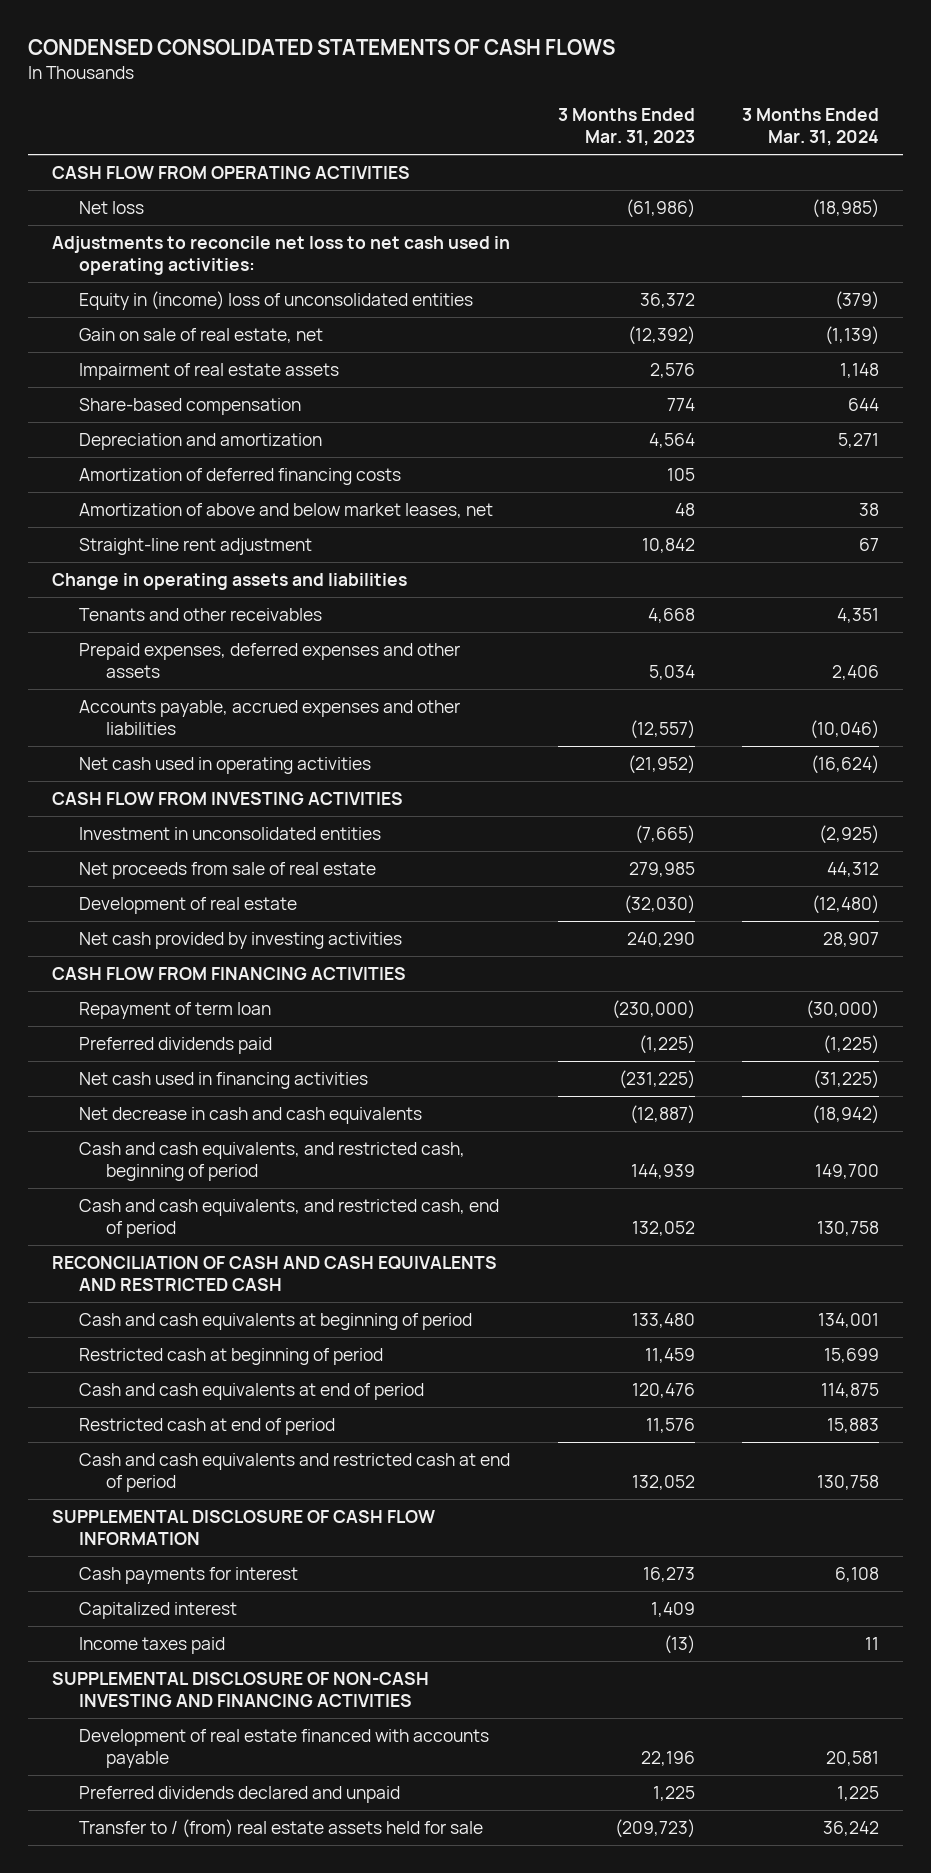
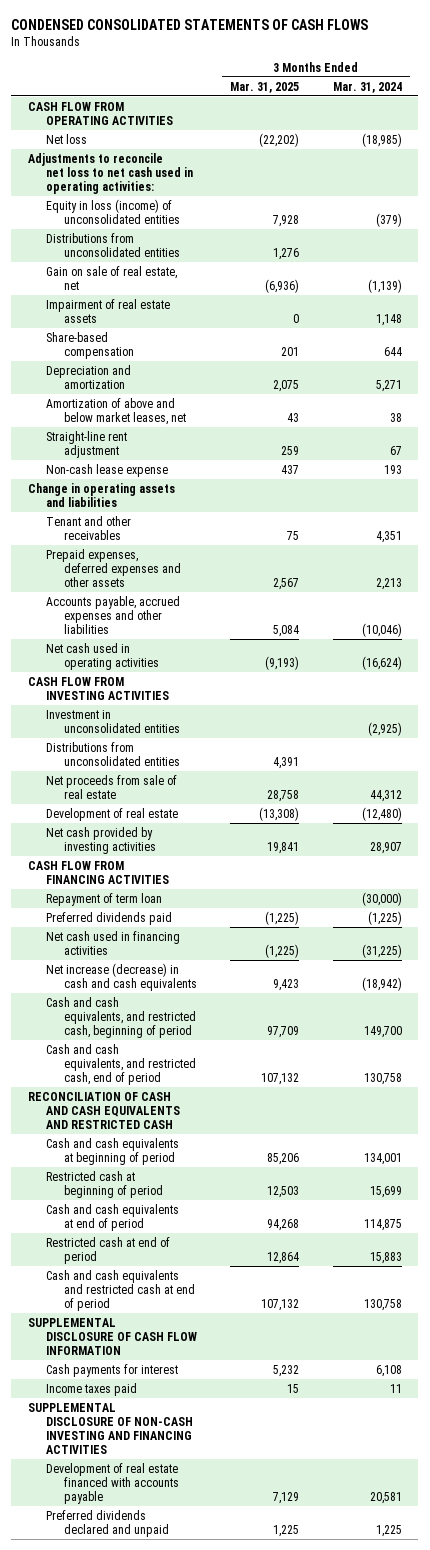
[557,108,695,147] 3 Months Ended Mar. 31, 2023 -> none
none -> [230,81,300,93] Mar. 31, 2025
[78,291,473,311] Equity in (income) loss of unconsolidated entities -> [45,198,180,224] Equity in loss (income) of unconsolidated entities
none -> [45,232,180,257] Distributions from unconsolidated entities
[78,468,401,486] Amortization of deferred financing costs -> none
none -> [45,463,168,477] Non-cash lease expense
[78,608,322,622] Tenants and other receivables -> [45,515,131,540] Tenant and other receivables
[832,664,880,680] 2,406 -> [375,578,402,591] 2,213
none -> [45,741,180,766] Distributions from unconsolidated entities
[78,1107,422,1125] Net decrease in cash and cash equivalents -> [45,962,197,991] Net increase (decrease) in cash and cash equivalents
[78,1602,237,1620] Capitalized interest -> none
[78,1819,483,1839] Transfer to / (from) real estate assets held for sale -> none

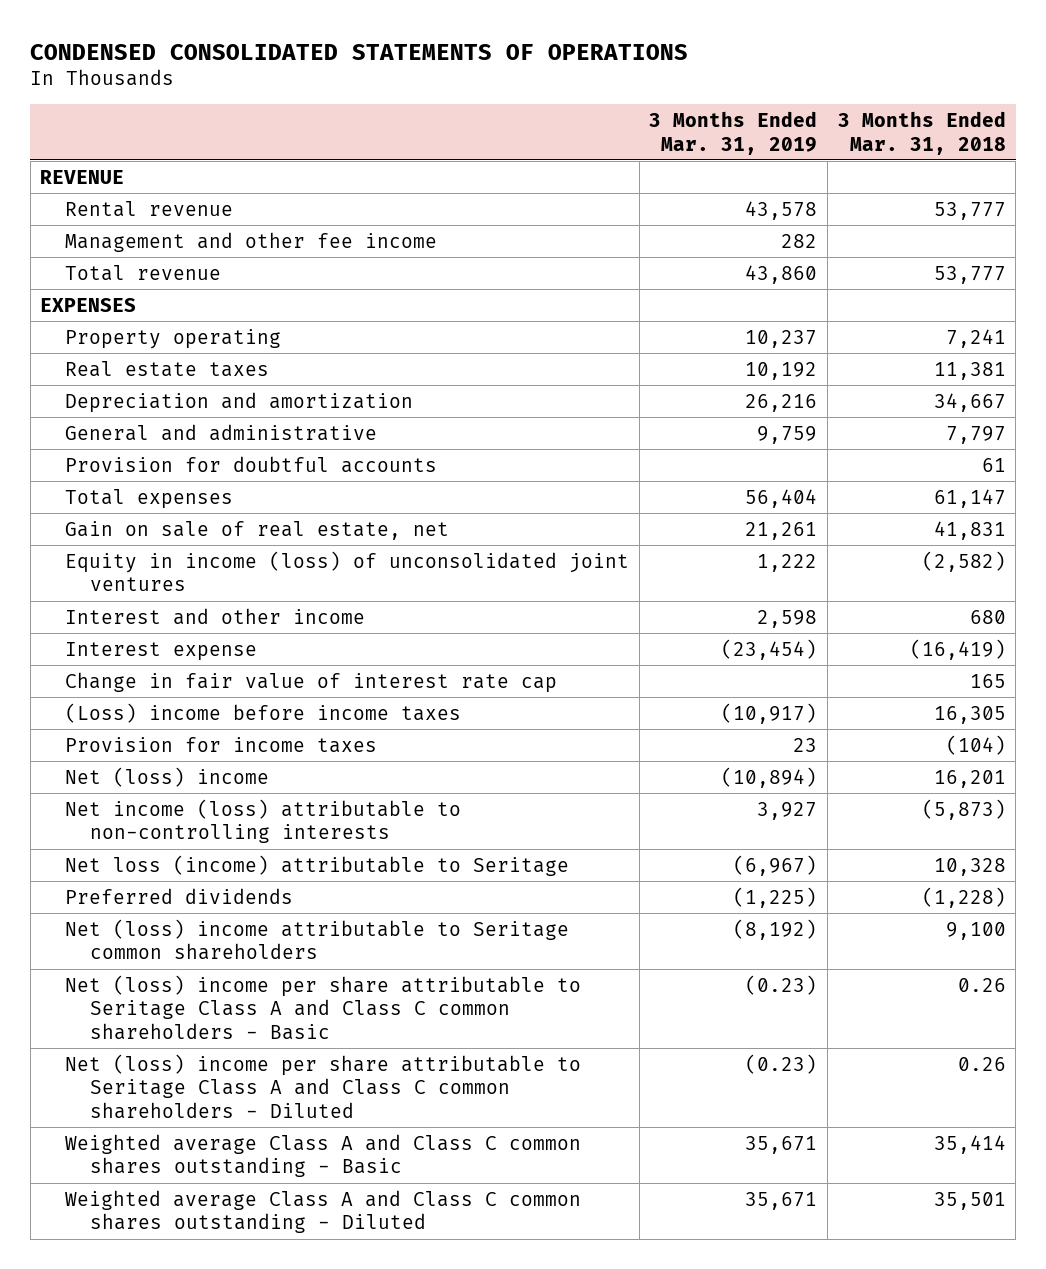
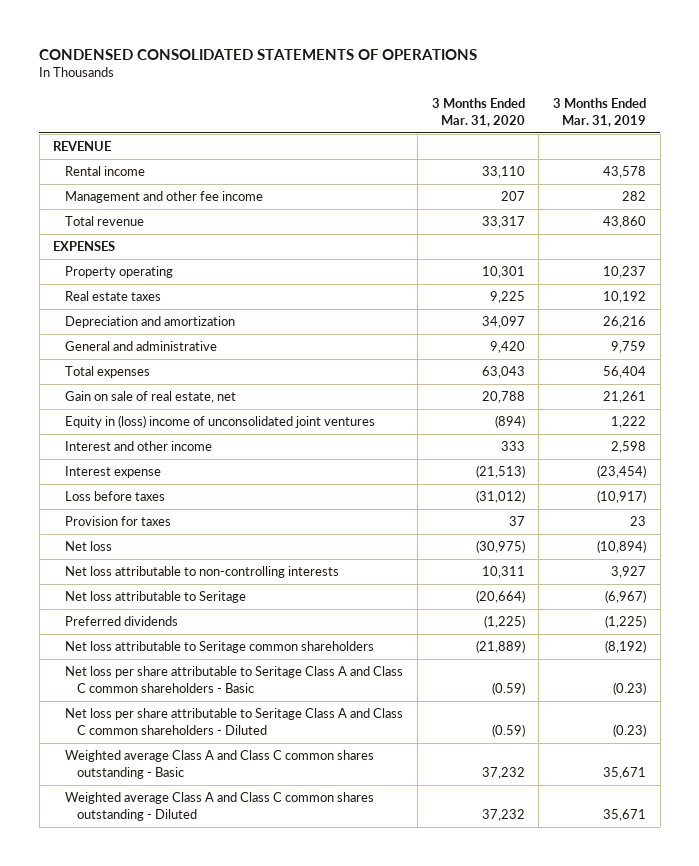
[837,110,1006,155] 3 Months Ended Mar. 31, 2018 -> none
none -> [431,97,525,127] 3 Months Ended Mar. 31, 2020
[65,200,234,217] Rental revenue -> [65,166,146,177] Rental income
[65,455,438,473] Provision for doubtful accounts -> none
[65,550,630,592] Equity in income (loss) of unconsolidated joint ventures -> [65,415,376,429] Equity in (loss) income of unconsolidated joint ventures
[65,671,558,693] Change in fair value of interest rate cap -> none
[65,702,462,723] (Loss) income before income taxes -> [65,491,166,502] Loss before taxes
[65,736,378,753] Provision for income taxes -> [65,516,172,527] Provision for taxes
[65,766,270,787] Net (loss) income -> [65,541,113,552] Net loss
[65,798,462,844] Net income (loss) attributable to non-controlling interests -> [65,566,340,579] Net loss attributable to non-controlling interests
[65,854,570,876] Net loss (income) attributable to Seritage -> [65,591,247,604] Net loss attributable to Seritage
[65,918,570,961] Net (loss) income attributable to Seritage common shareholders -> [65,641,375,654] Net loss attributable to Seritage common shareholders
[65,974,582,1040] Net (loss) income per share attributable to Seritage Class A and Class C common shareholders - Basic -> [65,666,404,694] Net loss per share attributable to Seritage Class A and Class C common shareholders - Basic
[65,1053,582,1119] Net (loss) income per share attributable to Seritage Class A and Class C common shareholders - Diluted -> [65,708,404,736] Net loss per share attributable to Seritage Class A and Class C common shareholders - Diluted

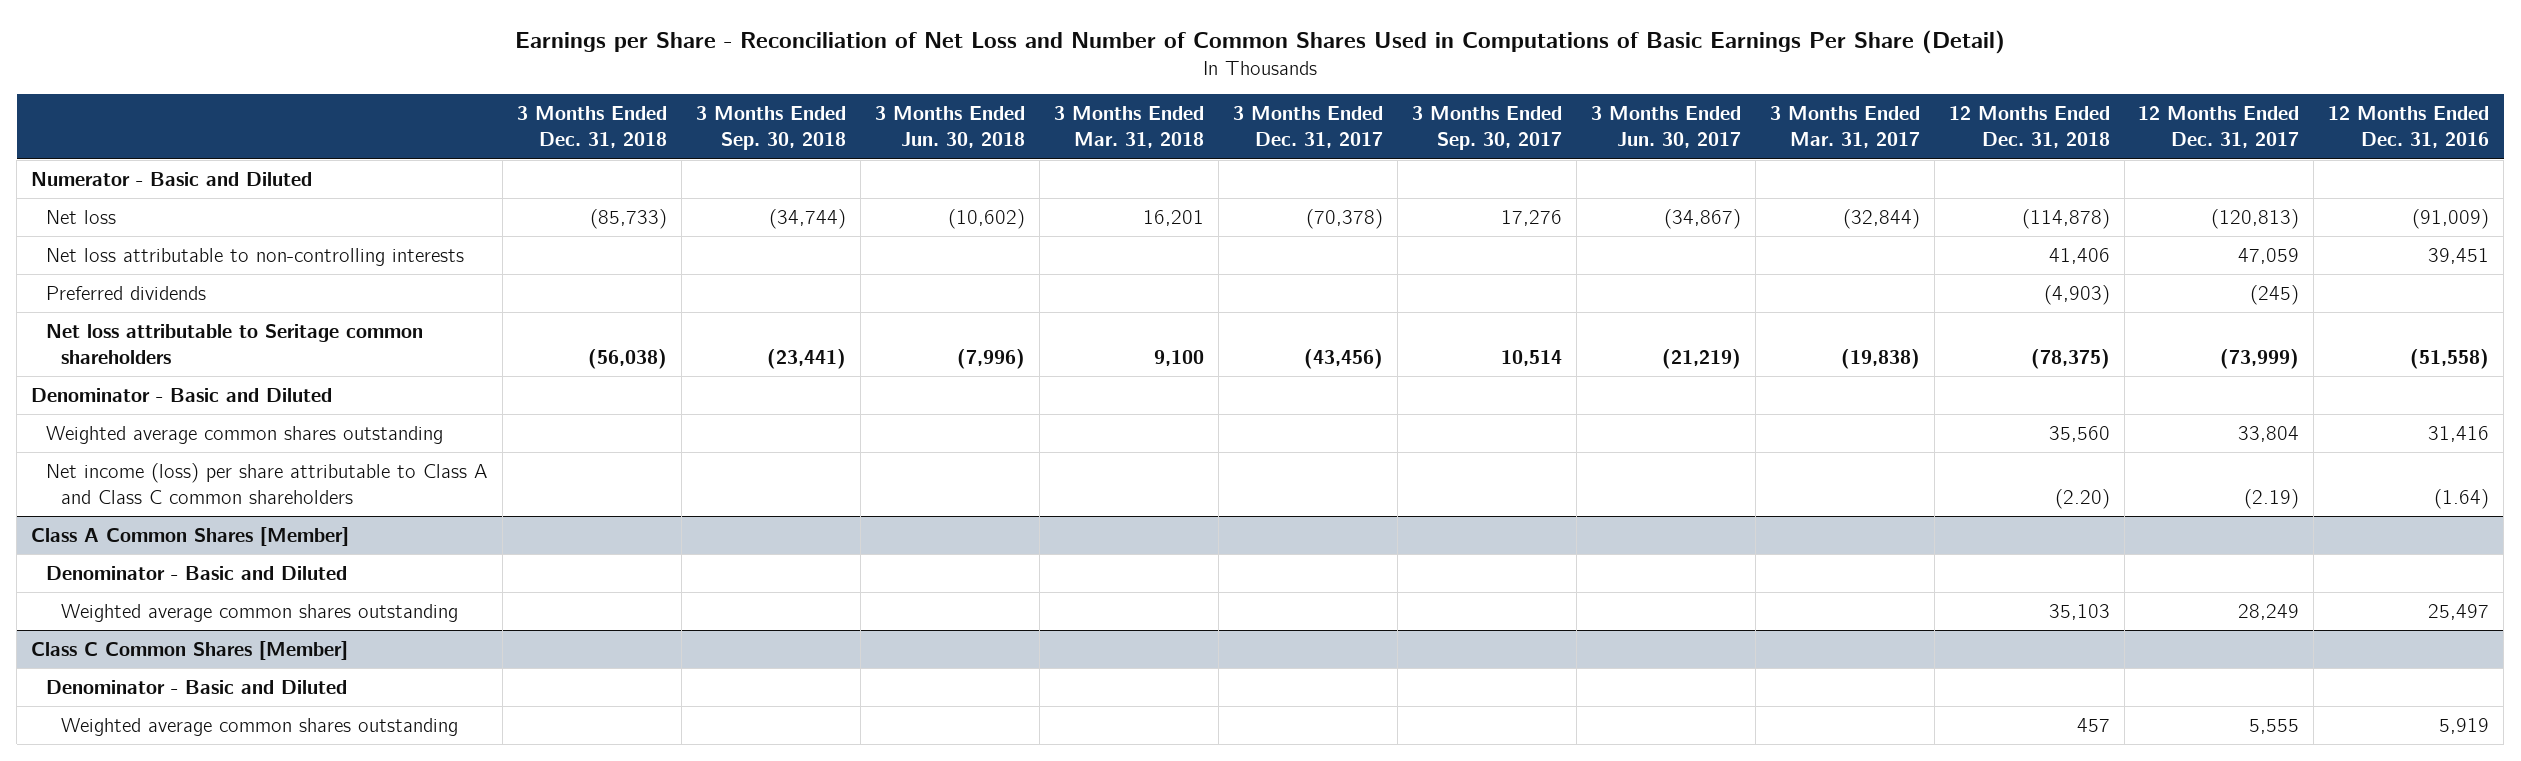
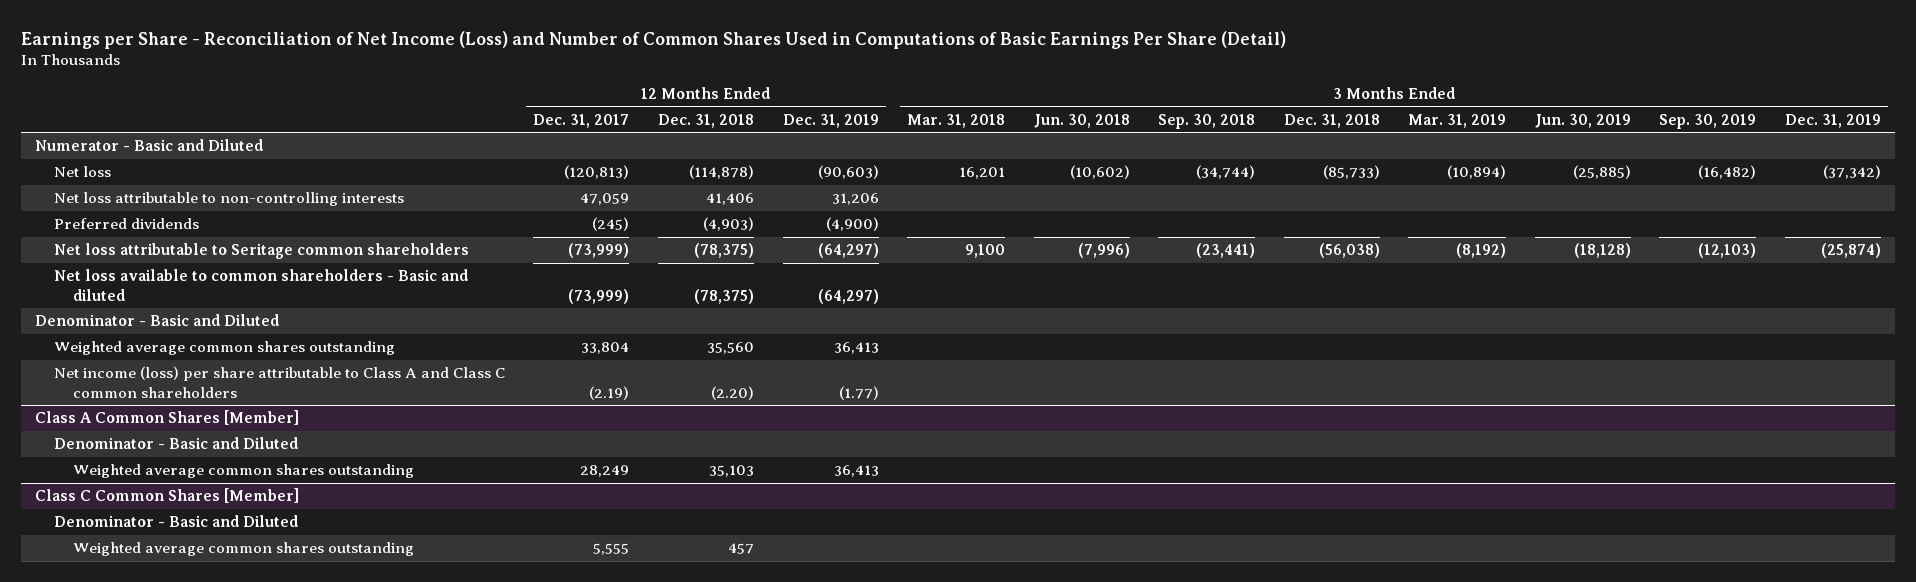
[515,29,2006,54] Earnings per Share - Reconciliation of Net Loss and Number of Common Shares Used in Computations of Basic Earnings Per Share (Detail) -> [20,30,1286,49] Earnings per Share - Reconciliation of Net Income (Loss) and Number of Common Shares Used in Computations of Basic Earnings Per Share (Detail)
[1232,106,1383,149] 3 Months Ended Dec. 31, 2017 -> none
[1411,106,1562,151] 3 Months Ended Sep. 30, 2017 -> none
[1590,106,1741,149] 3 Months Ended Jun. 30, 2017 -> none
[1769,106,1920,149] 3 Months Ended Mar. 31, 2017 -> none
[2328,106,2490,149] 12 Months Ended Dec. 31, 2016 -> none
none -> [782,113,879,128] Dec. 31, 2019
none -> [1408,113,1507,128] Mar. 31, 2019
none -> [1534,113,1631,128] Jun. 30, 2019
none -> [1659,113,1757,129] Sep. 30, 2019
none -> [1784,113,1881,128] Dec. 31, 2019
none -> [53,269,468,301] Net loss available to common shareholders - Basic and diluted

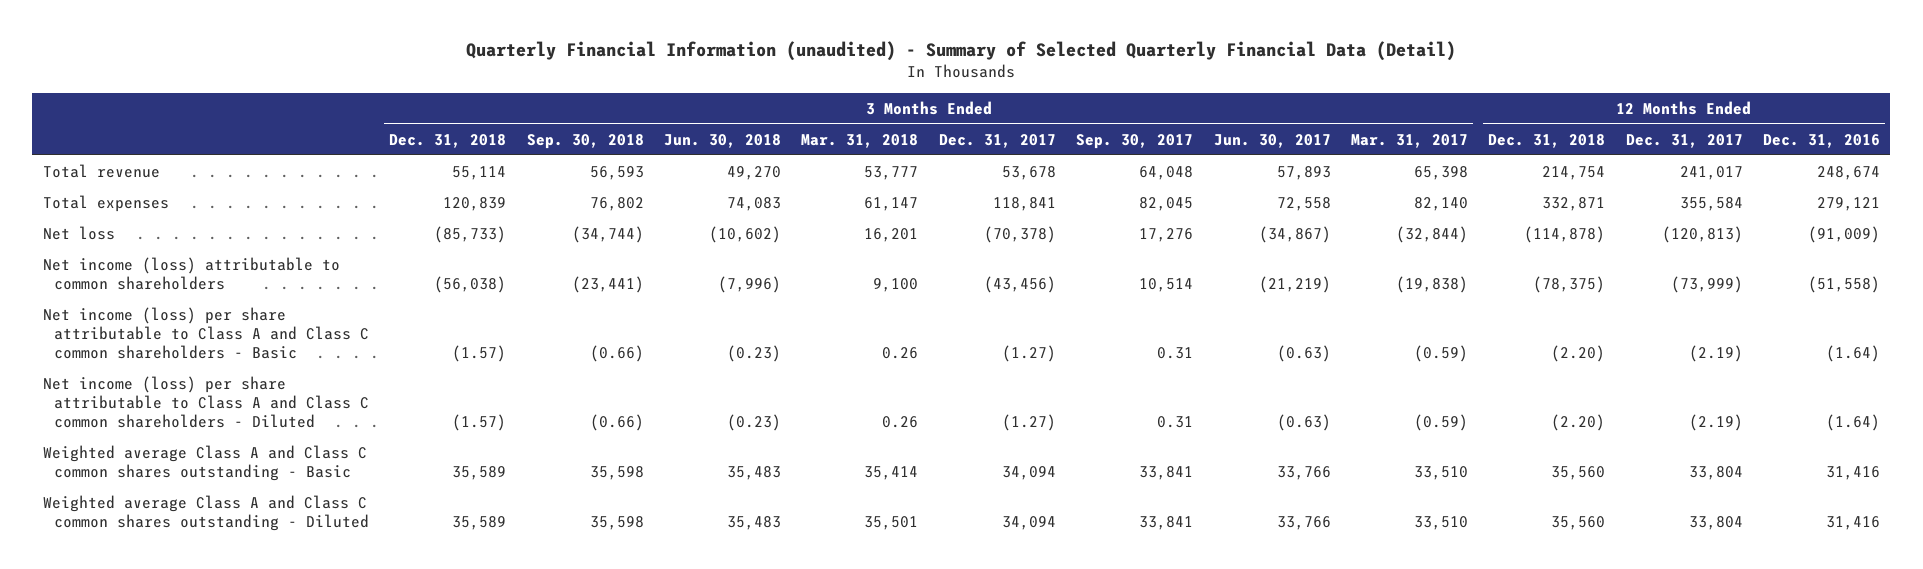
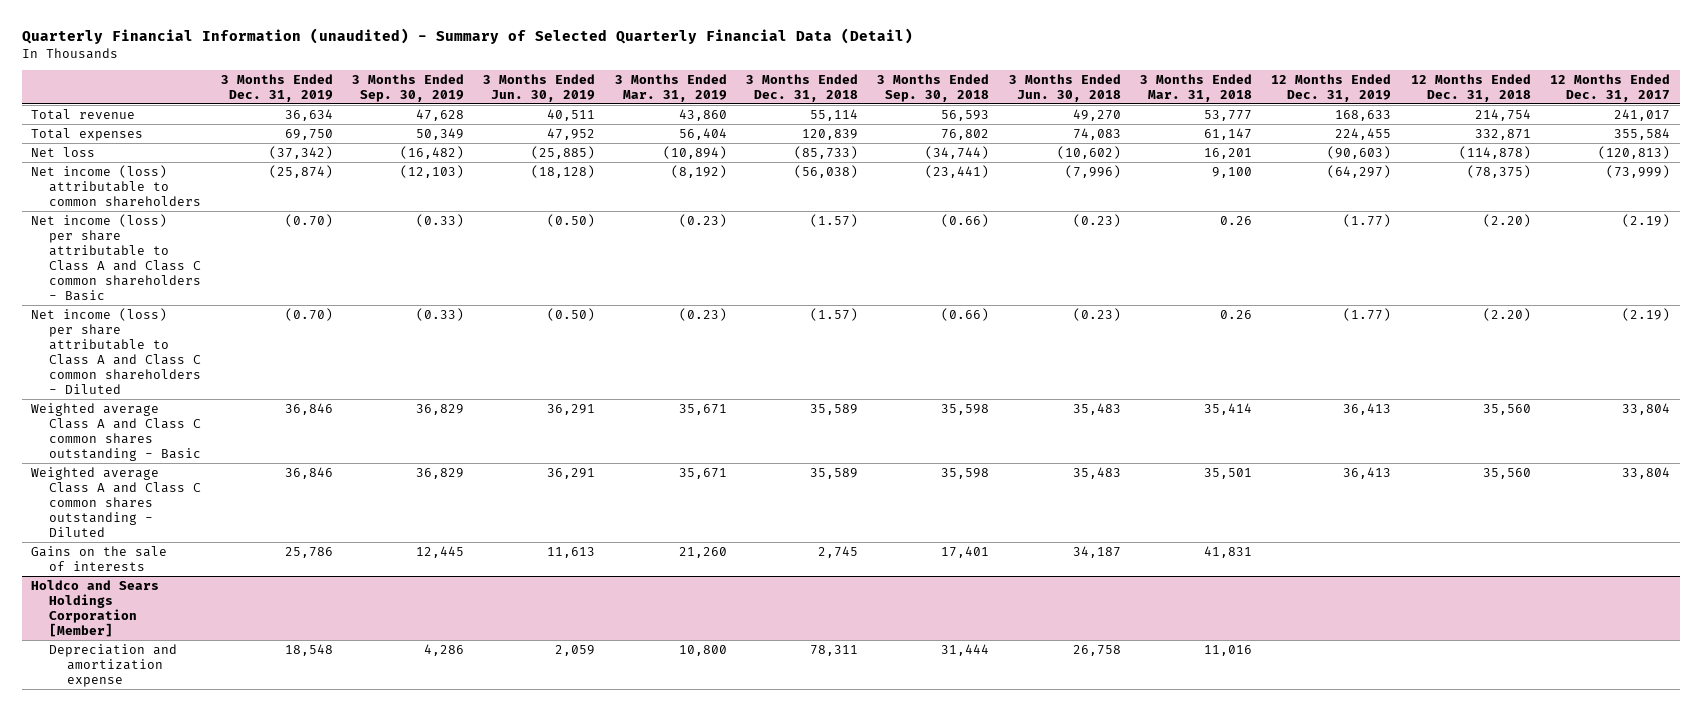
[938,133,1056,148] Dec. 31, 2017 -> none
[1076,133,1194,149] Sep. 30, 2017 -> none
[1213,133,1331,148] Jun. 30, 2017 -> none
[1351,133,1469,148] Mar. 31, 2017 -> none
[1763,133,1881,148] Dec. 31, 2016 -> none
none -> [220,73,333,102] 3 Months Ended Dec. 31, 2019
none -> [351,73,464,102] 3 Months Ended Sep. 30, 2019
none -> [483,73,596,102] 3 Months Ended Jun. 30, 2019
none -> [614,73,727,102] 3 Months Ended Mar. 31, 2019
none -> [1271,73,1392,102] 12 Months Ended Dec. 31, 2019
none -> [31,545,168,571] Gains on the sale of interests
none -> [31,579,160,637] Holdco and Sears Holdings Corporation [Member]
none -> [49,643,178,687] Depreciation and amortization expense

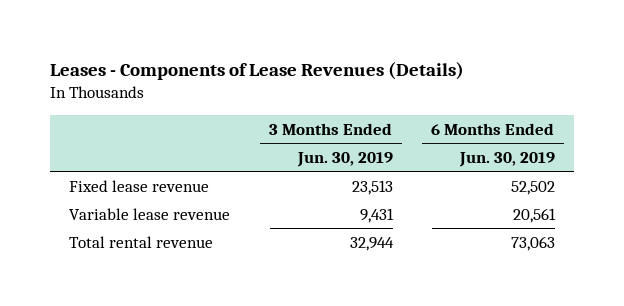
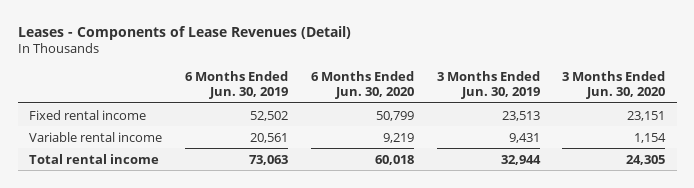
[49,61,464,80] Leases - Components of Lease Revenues (Details) -> [17,25,351,40] Leases - Components of Lease Revenues (Detail)
none -> [310,71,414,99] 6 Months Ended Jun. 30, 2020
none -> [562,71,666,99] 3 Months Ended Jun. 30, 2020
[69,179,210,192] Fixed lease revenue -> [29,109,147,120] Fixed rental income
[69,207,231,220] Variable lease revenue -> [29,131,163,142] Variable rental income
[69,235,214,248] Total rental revenue -> [29,153,160,164] Total rental income

